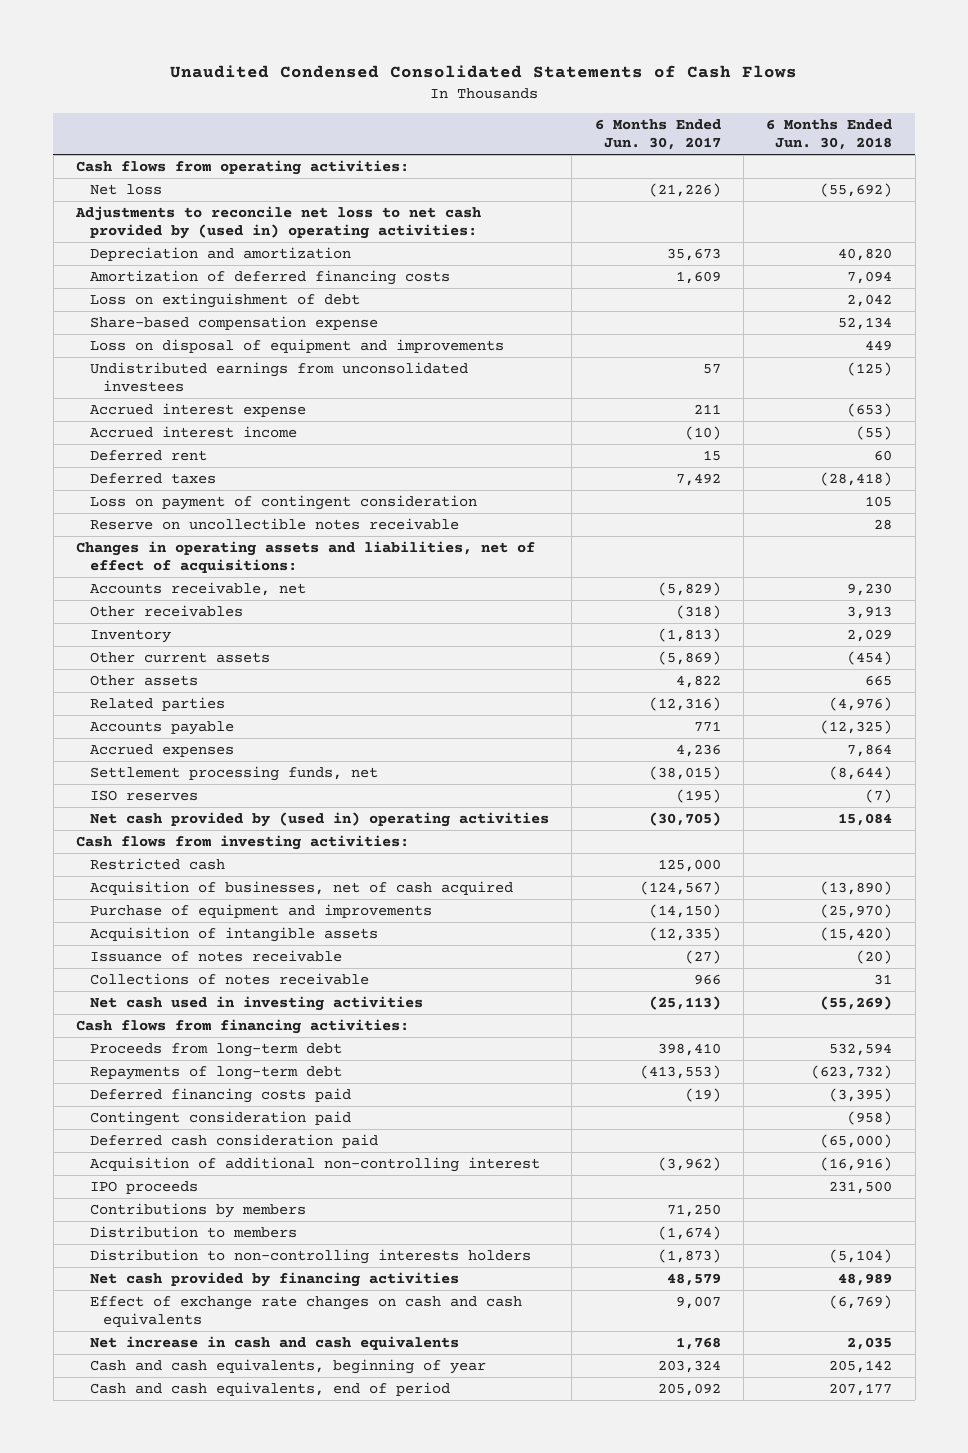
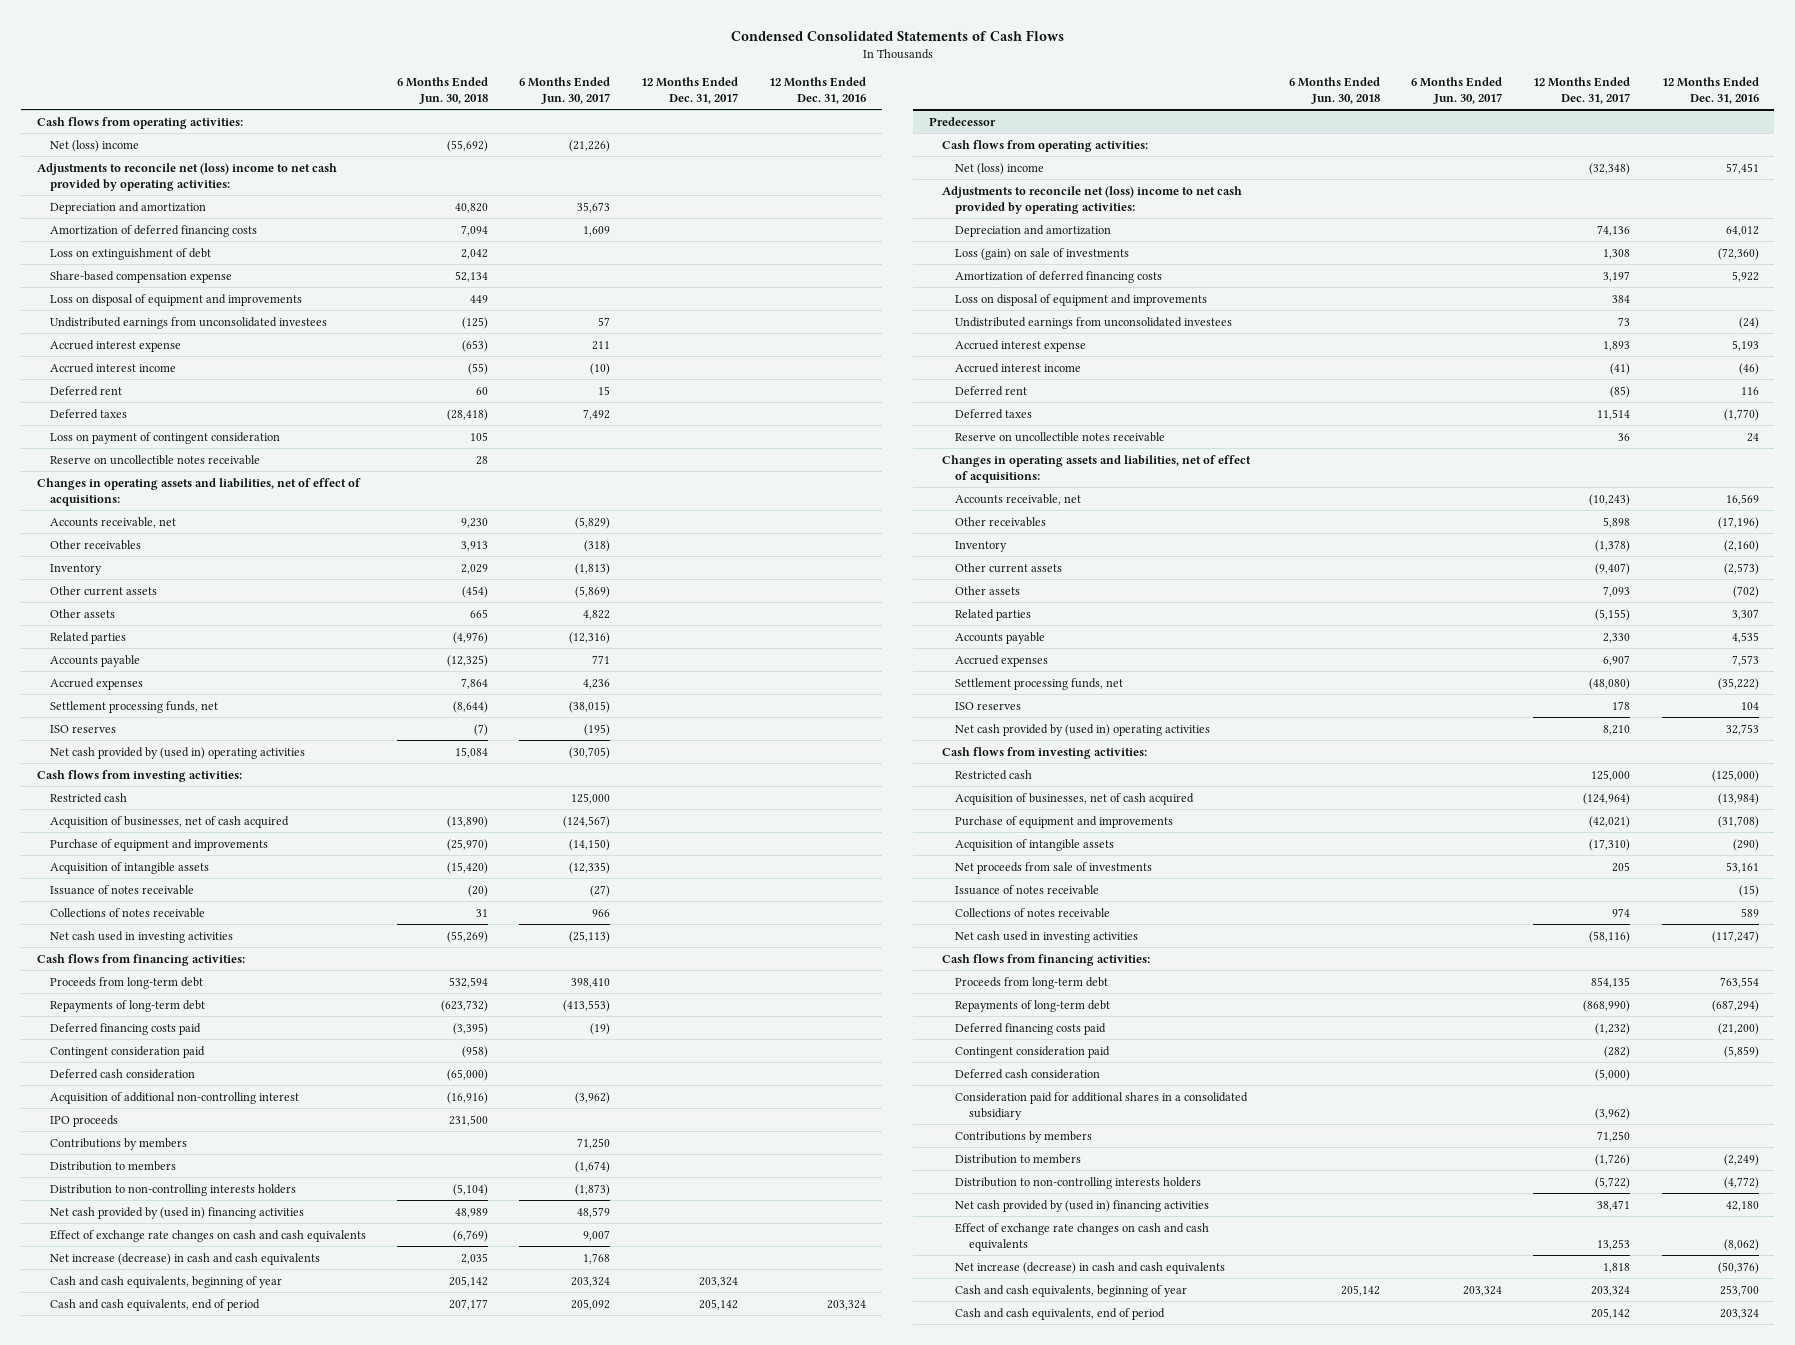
[170,64,798,78] Unaudited Condensed Consolidated Statements of Cash Flows -> [730,29,1064,41] Condensed Consolidated Statements of Cash Flows
none -> [641,76,739,105] 12 Months Ended Dec. 31, 2017
none -> [769,76,867,105] 12 Months Ended Dec. 31, 2016
[89,184,162,196] Net loss -> [50,139,140,152] Net (loss) income
[75,206,482,239] Adjustments to reconcile net loss to net cash provided by (used in) operating activities: -> [36,162,337,191] Adjustments to reconcile net (loss) income to net cash provided by operating activities:
[89,1134,378,1149] Deferred cash consideration paid -> [50,1068,196,1079] Deferred cash consideration
[89,1272,459,1288] Net cash provided by financing activities -> [50,1206,305,1219] Net cash provided by (used in) financing activities
[89,1336,459,1351] Net increase in cash and cash equivalents -> [50,1252,321,1265] Net increase (decrease) in cash and cash equivalents
none -> [928,116,996,126] Predecessor
none -> [942,139,1149,152] Cash flows from operating activities:
none -> [955,162,1045,175] Net (loss) income
none -> [942,185,1243,214] Adjustments to reconcile net (loss) income to net cash provided by operating activities:
none -> [955,224,1112,237] Depreciation and amortization
none -> [955,247,1130,260] Loss (gain) on sale of investments
none -> [955,270,1163,283] Amortization of deferred financing costs
none -> [955,293,1208,306] Loss on disposal of equipment and improvements
none -> [955,316,1233,329] Undistributed earnings from unconsolidated investees
none -> [955,339,1087,352] Accrued interest expense
none -> [955,362,1082,373] Accrued interest income
none -> [955,385,1028,396] Deferred rent
none -> [955,408,1033,419] Deferred taxes
none -> [955,431,1166,442] Reserve on uncollectible notes receivable
none -> [942,454,1252,483] Changes in operating assets and liabilities, net of effect of acquisitions:
none -> [955,493,1082,505] Accounts receivable, net
none -> [955,516,1047,527] Other receivables
none -> [955,540,1008,552] Inventory
none -> [955,562,1063,573] Other current assets
none -> [955,585,1021,595] Other assets
none -> [955,608,1032,621] Related parties
none -> [955,631,1046,644] Accounts payable
none -> [955,654,1049,667] Accrued expenses
none -> [955,677,1124,690] Settlement processing funds, net
none -> [955,701,1022,710] ISO reserves
none -> [955,723,1211,736] Net cash provided by (used in) operating activities
none -> [942,746,1148,759] Cash flows from investing activities:
none -> [955,769,1033,780] Restricted cash
none -> [955,792,1195,805] Acquisition of businesses, net of cash acquired
none -> [955,815,1174,828] Purchase of equipment and improvements
none -> [955,838,1115,851] Acquisition of intangible assets
none -> [955,861,1153,874] Net proceeds from sale of investments
none -> [955,884,1100,895] Issuance of notes receivable
none -> [955,907,1111,918] Collections of notes receivable
none -> [955,930,1139,943] Net cash used in investing activities
none -> [942,953,1151,966] Cash flows from financing activities:
none -> [955,976,1109,989] Proceeds from long-term debt
none -> [955,999,1111,1012] Repayments of long-term debt
none -> [955,1022,1107,1035] Deferred financing costs paid
none -> [955,1045,1111,1058] Contingent consideration paid
none -> [955,1068,1101,1079] Deferred cash consideration
none -> [955,1091,1249,1120] Consideration paid for additional shares in a consolidated subsidiary
none -> [955,1130,1093,1143] Contributions by members
none -> [955,1153,1082,1164] Distribution to members
none -> [955,1176,1202,1189] Distribution to non-controlling interests holders
none -> [955,1199,1210,1212] Net cash provided by (used in) financing activities
none -> [955,1222,1210,1251] Effect of exchange rate changes on cash and cash equivalents
none -> [955,1261,1226,1274] Net increase (decrease) in cash and cash equivalents
none -> [955,1284,1188,1297] Cash and cash equivalents, beginning of year
none -> [955,1307,1166,1320] Cash and cash equivalents, end of period

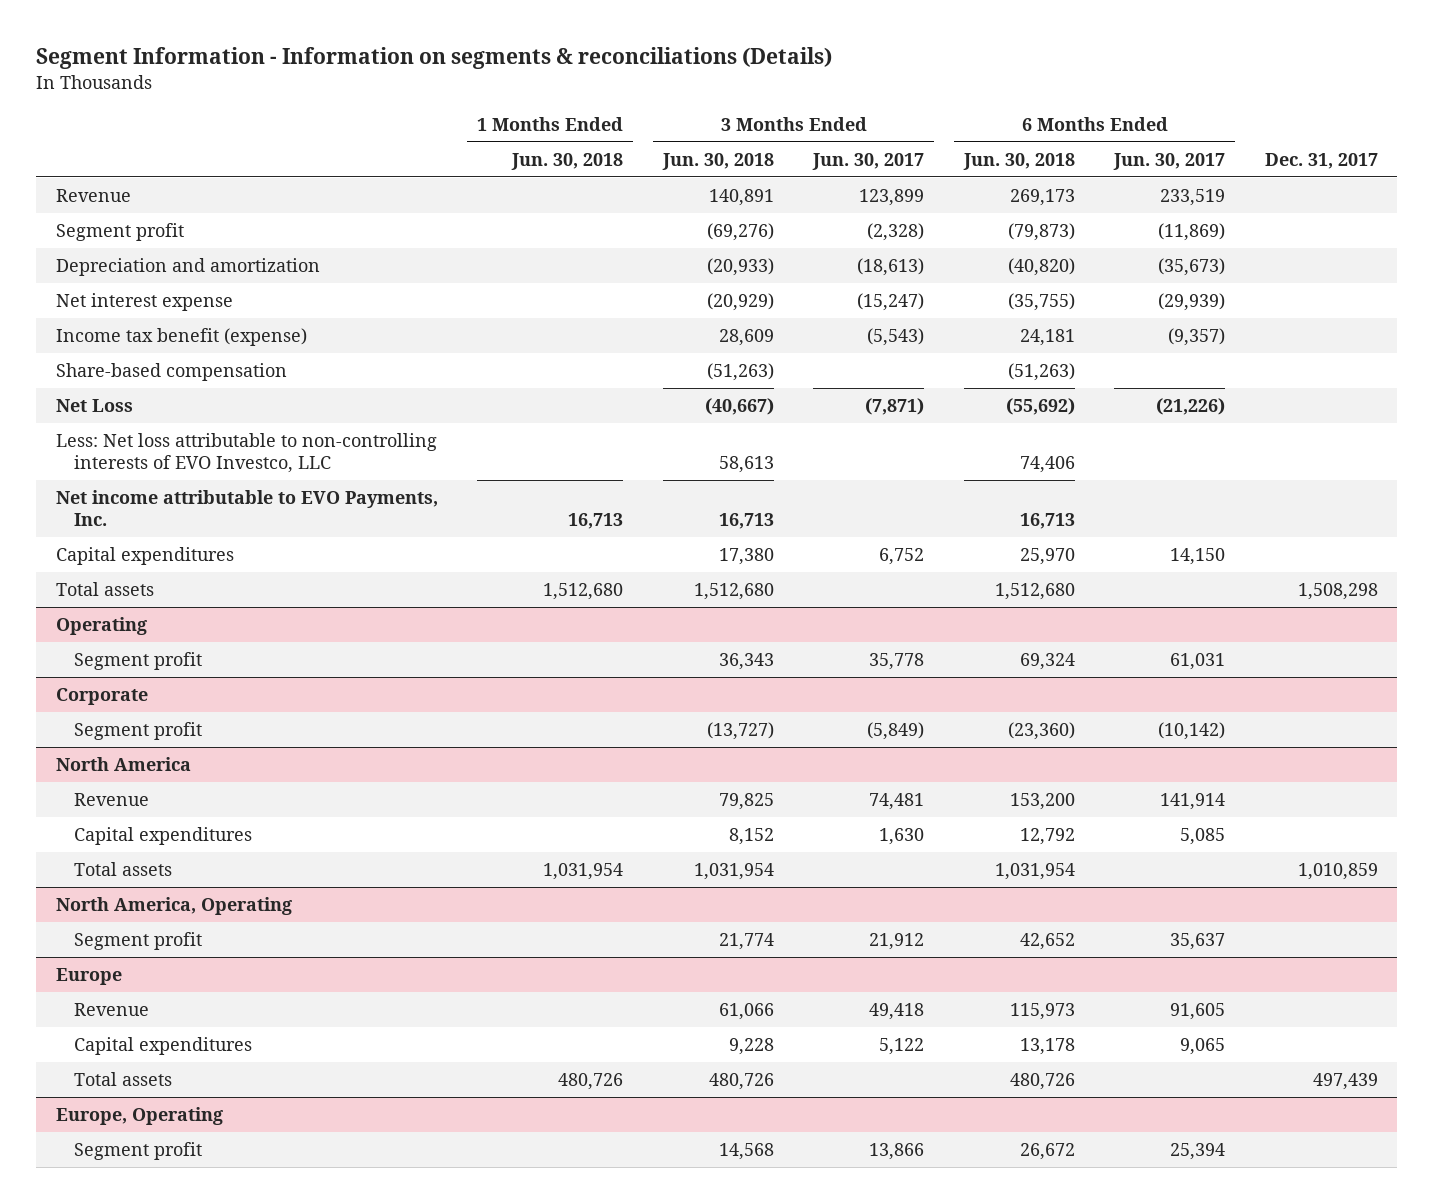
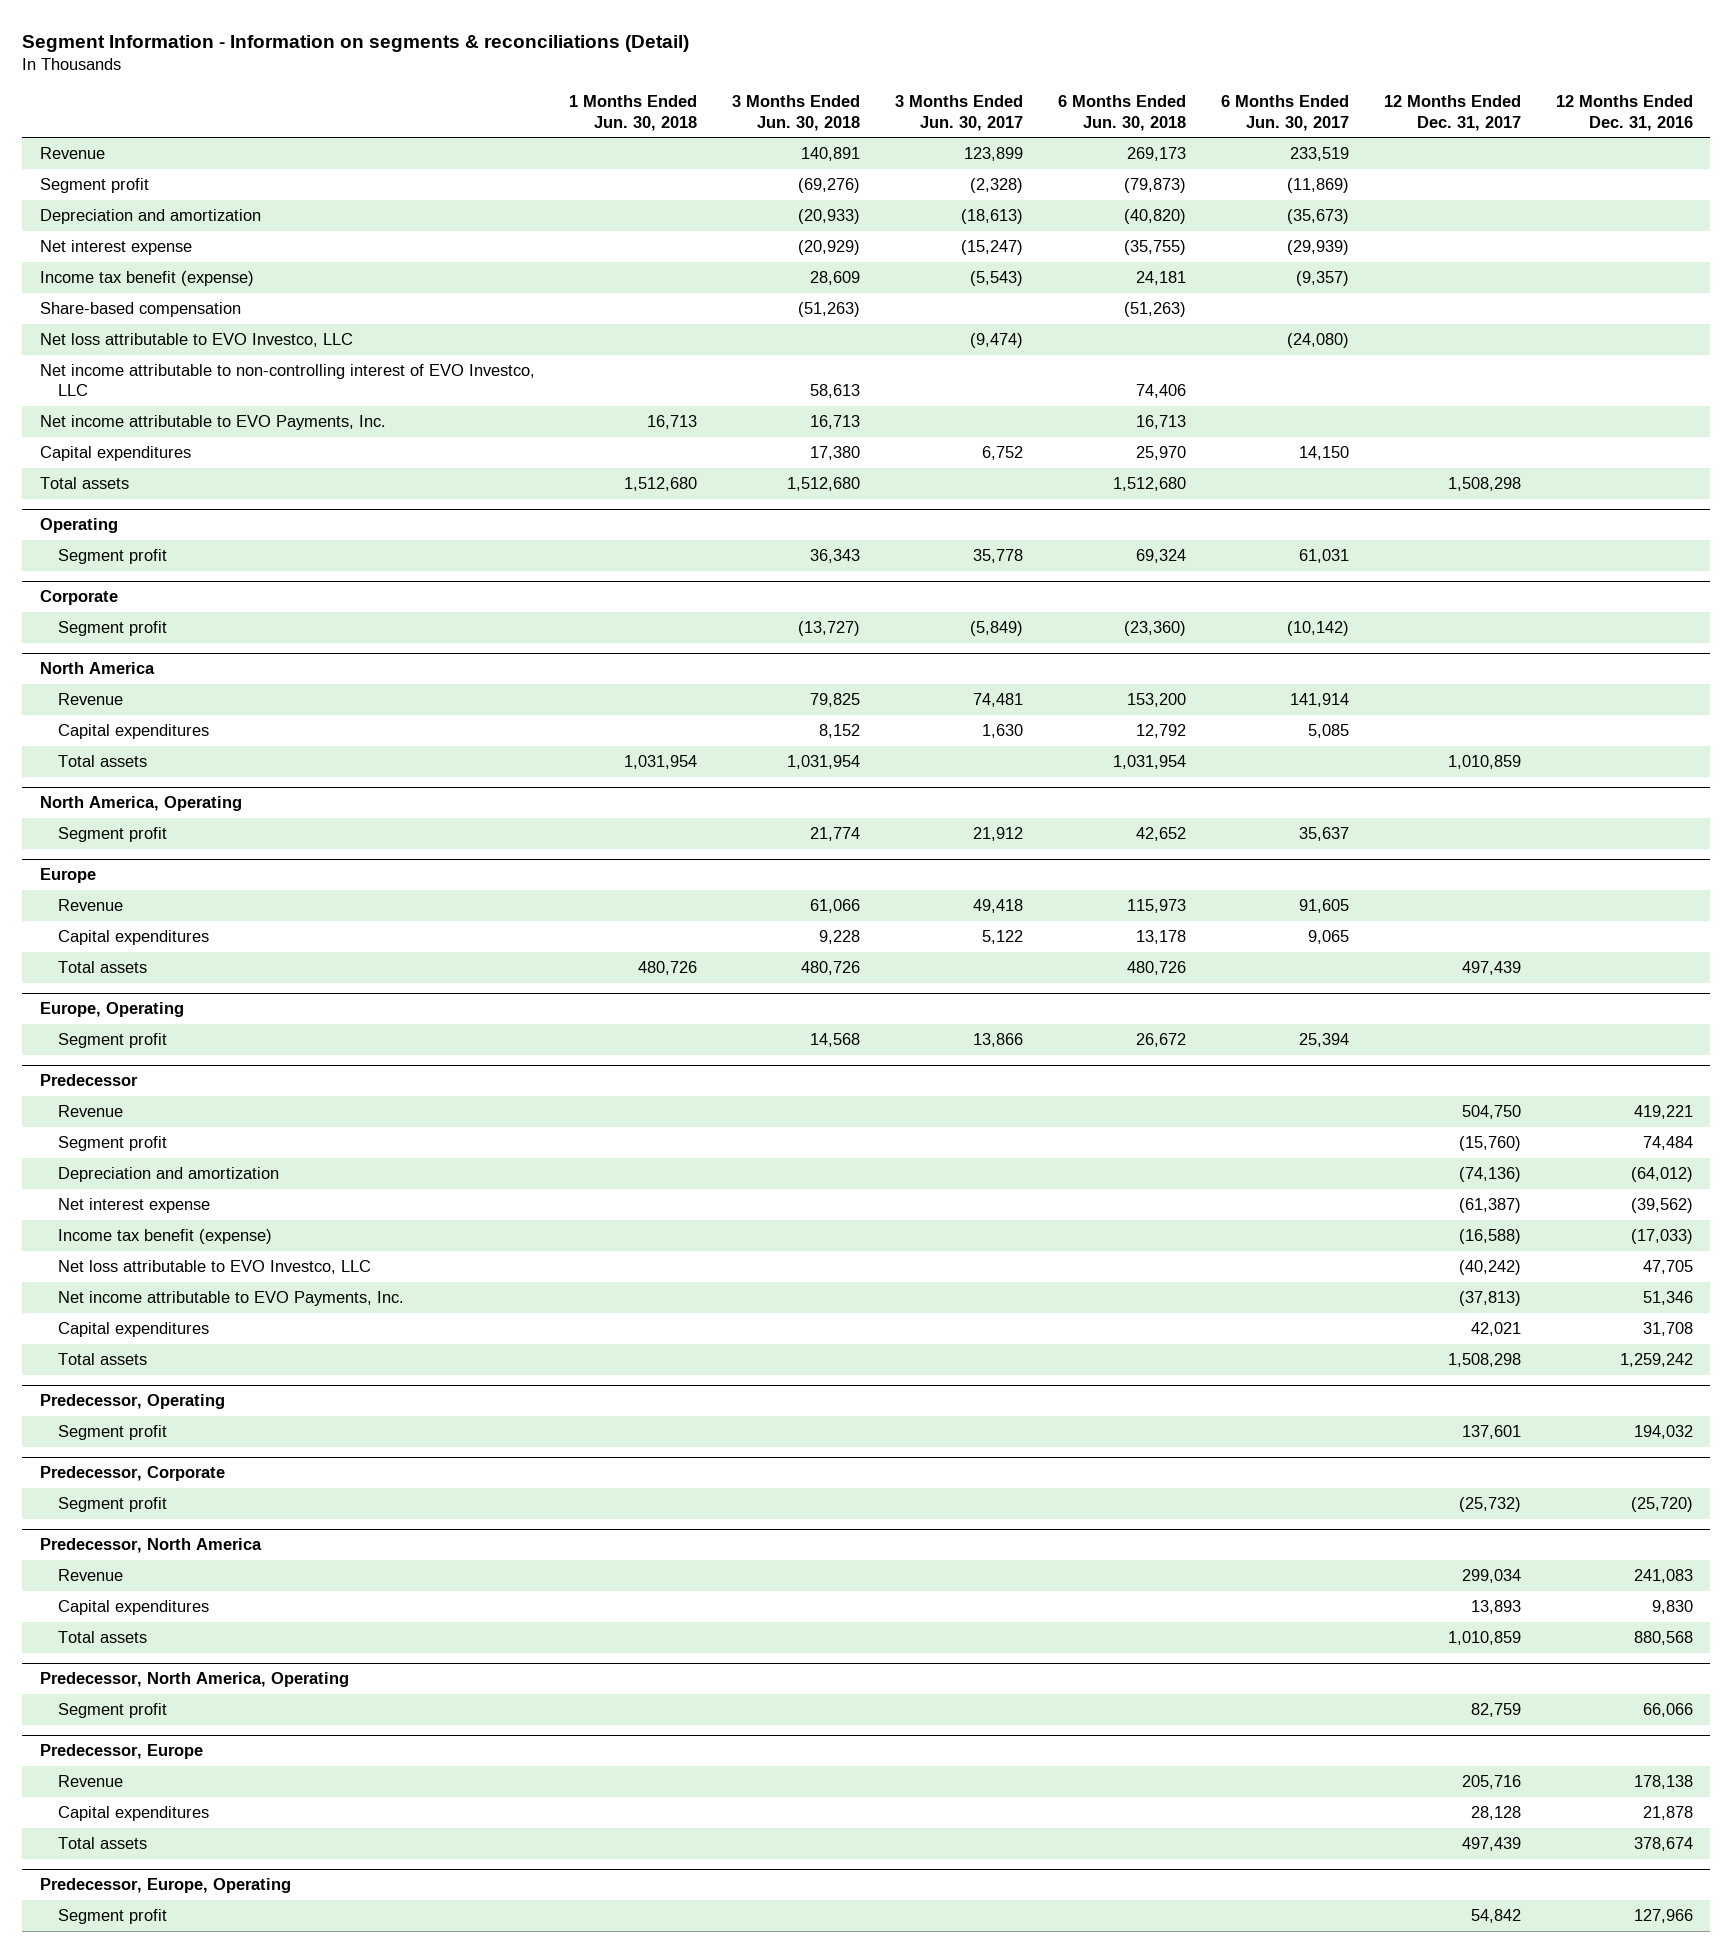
[36,47,833,70] Segment Information - Information on segments & reconciliations (Details) -> [22,34,690,52] Segment Information - Information on segments & reconciliations (Detail)
[1264,152,1378,169] Dec. 31, 2017 -> none
none -> [1384,95,1522,131] 12 Months Ended Dec. 31, 2017
none -> [1556,95,1694,131] 12 Months Ended Dec. 31, 2016
[55,399,133,413] Net Loss -> none
none -> [39,333,353,348] Net loss attributable to EVO Investco, LLC
[55,433,437,473] Less: Net loss attributable to non-controlling interests of EVO Investco, LLC -> [39,364,535,397] Net income attributable to non-controlling interest of EVO Investco, LLC
none -> [39,1074,138,1087] Predecessor
none -> [58,1105,124,1118] Revenue
none -> [58,1136,168,1152] Segment profit
none -> [58,1167,280,1183] Depreciation and amortization
none -> [58,1198,211,1214] Net interest expense
none -> [58,1229,273,1245] Income tax benefit (expense)
none -> [58,1260,372,1275] Net loss attributable to EVO Investco, LLC
none -> [58,1291,405,1307] Net income attributable to EVO Payments, Inc.
none -> [58,1322,210,1338] Capital expenditures
none -> [58,1353,148,1366] Total assets
none -> [39,1394,225,1410] Predecessor, Operating
none -> [58,1425,168,1441] Segment profit
none -> [39,1466,225,1482] Predecessor, Corporate
none -> [58,1497,168,1513] Segment profit
none -> [39,1538,262,1554] Predecessor, North America
none -> [58,1569,124,1582] Revenue
none -> [58,1600,210,1616] Capital expenditures
none -> [58,1631,148,1644] Total assets
none -> [39,1672,349,1688] Predecessor, North America, Operating
none -> [58,1703,168,1719] Segment profit
none -> [39,1744,203,1760] Predecessor, Europe
none -> [58,1775,124,1788] Revenue
none -> [58,1806,210,1822] Capital expenditures
none -> [58,1837,148,1850] Total assets
none -> [39,1878,291,1894] Predecessor, Europe, Operating
none -> [58,1909,168,1925] Segment profit

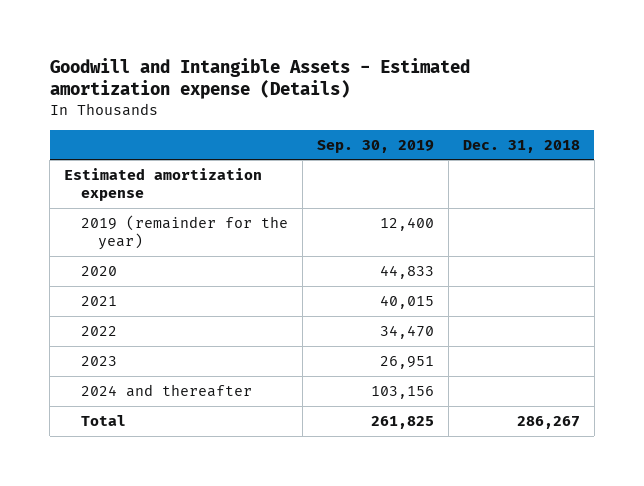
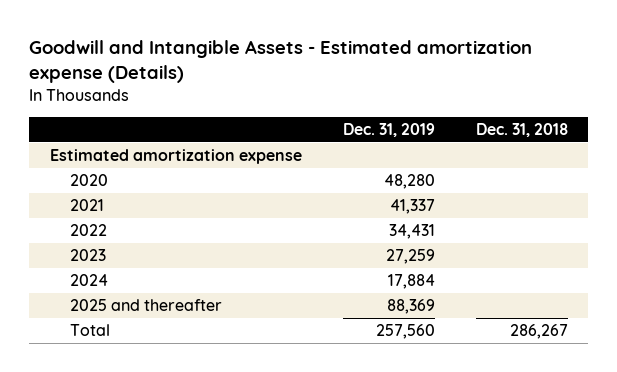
[316,139,434,153] Sep. 30, 2019 -> none
none -> [342,122,435,137] Dec. 31, 2019
[81,214,289,251] 2019 (remainder for the year) -> none
none -> [70,274,109,287] 2024
[81,383,253,397] 2024 and thereafter -> [70,299,223,312] 2025 and thereafter

